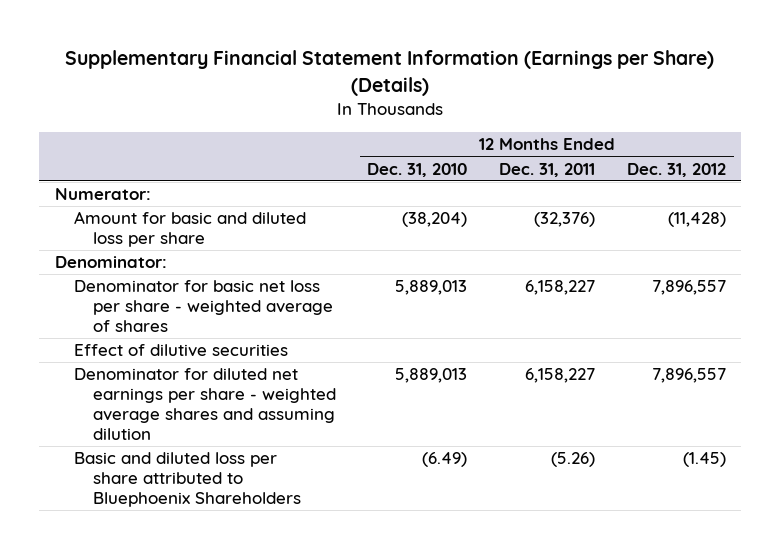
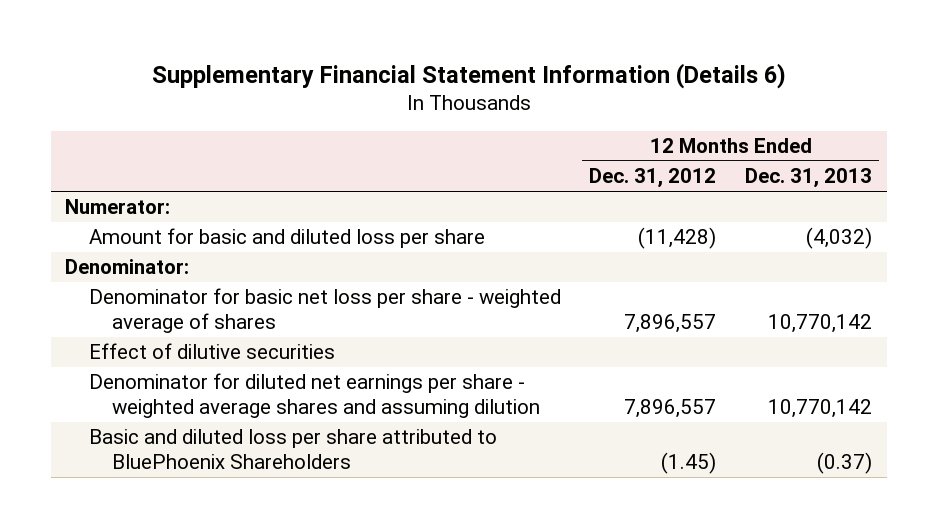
[65,50,715,97] Supplementary Financial Statement Information (Earnings per Share) (Details) -> [151,62,786,89] Supplementary Financial Statement Information (Details 6)
[367,162,468,177] Dec. 31, 2010 -> none
[499,162,596,177] Dec. 31, 2011 -> none
none -> [745,168,873,189] Dec. 31, 2013
[73,452,301,508] Basic and diluted loss per share attributed to Bluephoenix Shareholders -> [88,429,497,470] Basic and diluted loss per share attributed to BluePhoenix Shareholders

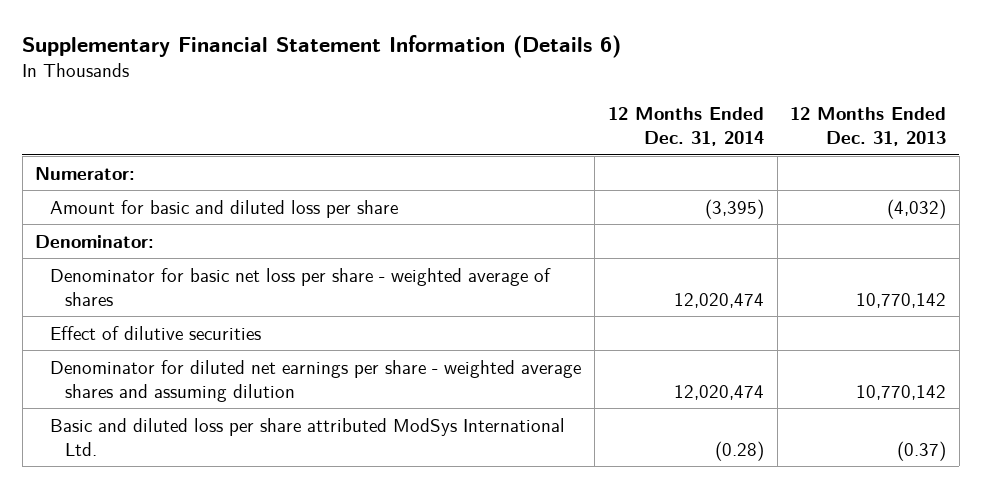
[589,168,717,189] Dec. 31, 2012 -> none
none -> [607,107,764,147] 12 Months Ended Dec. 31, 2014
[88,429,497,470] Basic and diluted loss per share attributed to BluePhoenix Shareholders -> [50,417,566,456] Basic and diluted loss per share attributed ModSys International Ltd.

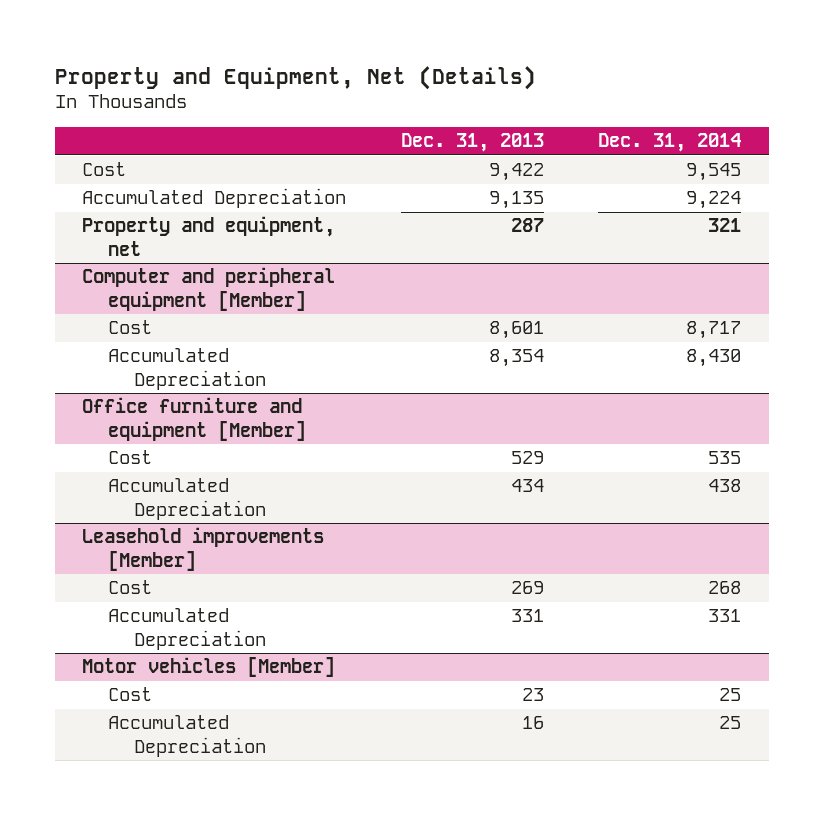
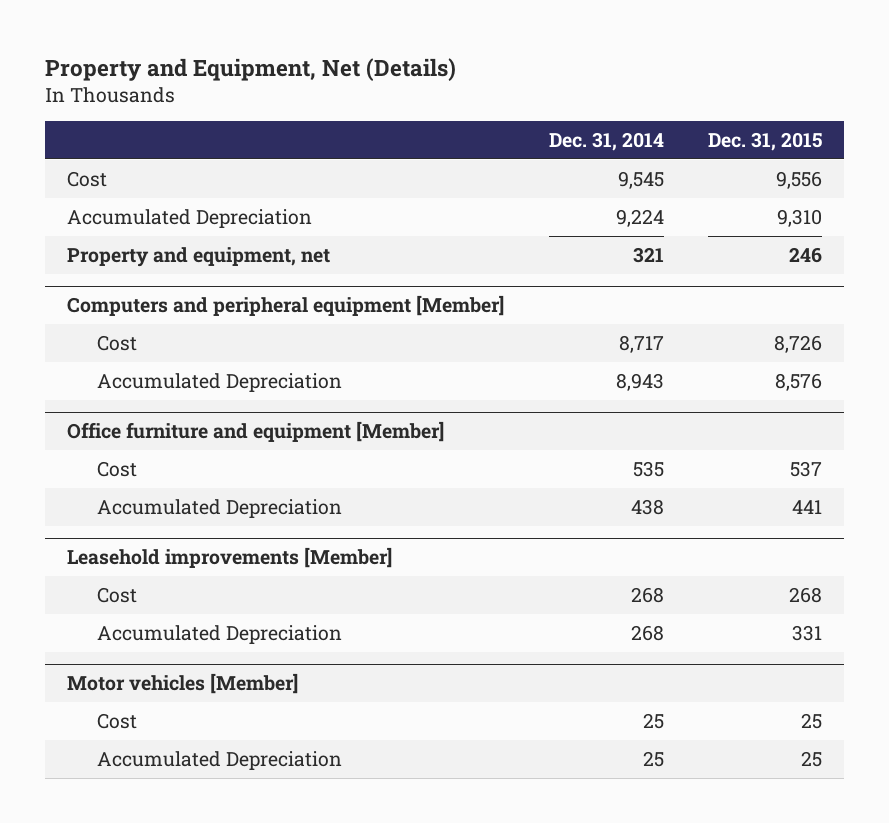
[400,133,544,153] Dec. 31, 2013 -> none
none -> [707,131,822,151] Dec. 31, 2015
[82,267,336,311] Computer and peripheral equipment [Member] -> [67,294,505,316] Computers and peripheral equipment [Member]
[686,349,742,368] 8,430 -> [615,372,664,391] 8,943
[708,609,742,623] 331 -> [630,624,664,641] 268

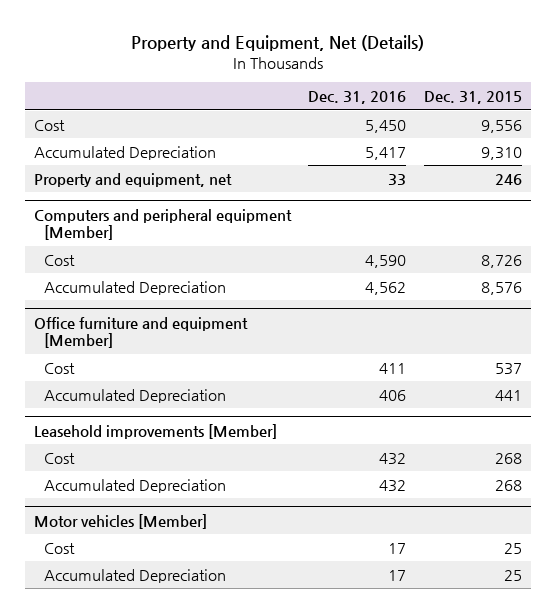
[548,131,664,151] Dec. 31, 2014 -> none
none -> [308,91,407,105] Dec. 31, 2016
[791,624,822,641] 331 -> [495,479,523,491] 268

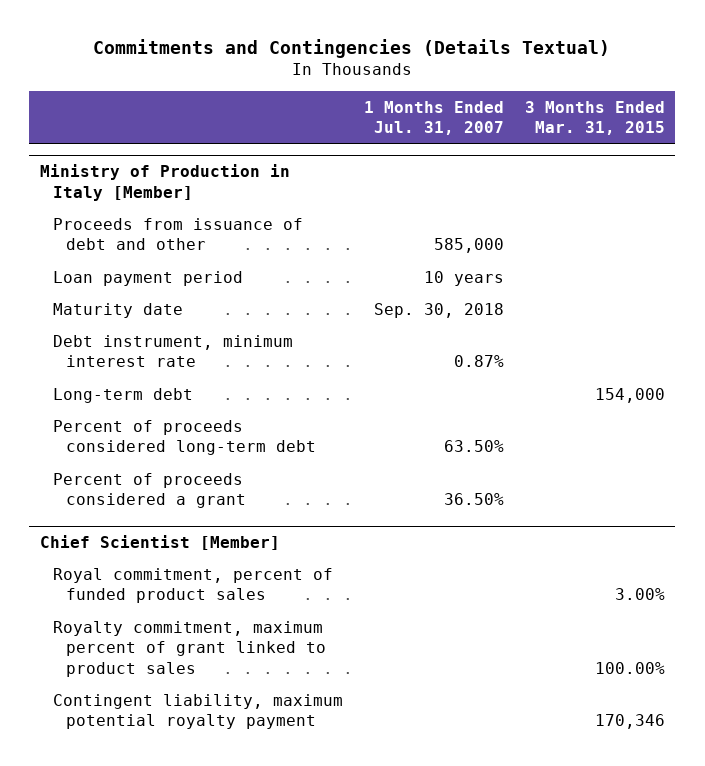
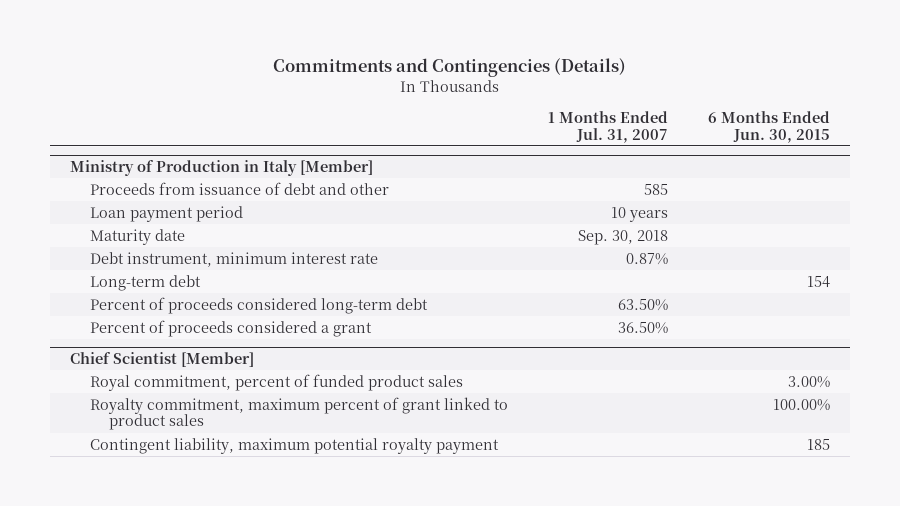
[93,38,611,58] Commitments and Contingencies (Details Textual) -> [272,58,626,78] Commitments and Contingencies (Details)
[524,100,665,136] 3 Months Ended Mar. 31, 2015 -> none
none -> [707,110,830,143] 6 Months Ended Jun. 30, 2015
[433,238,504,254] 585,000 -> [643,183,668,195] 585

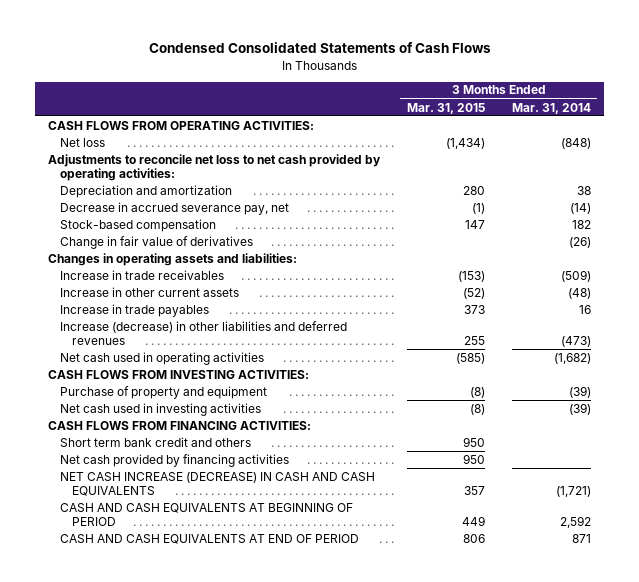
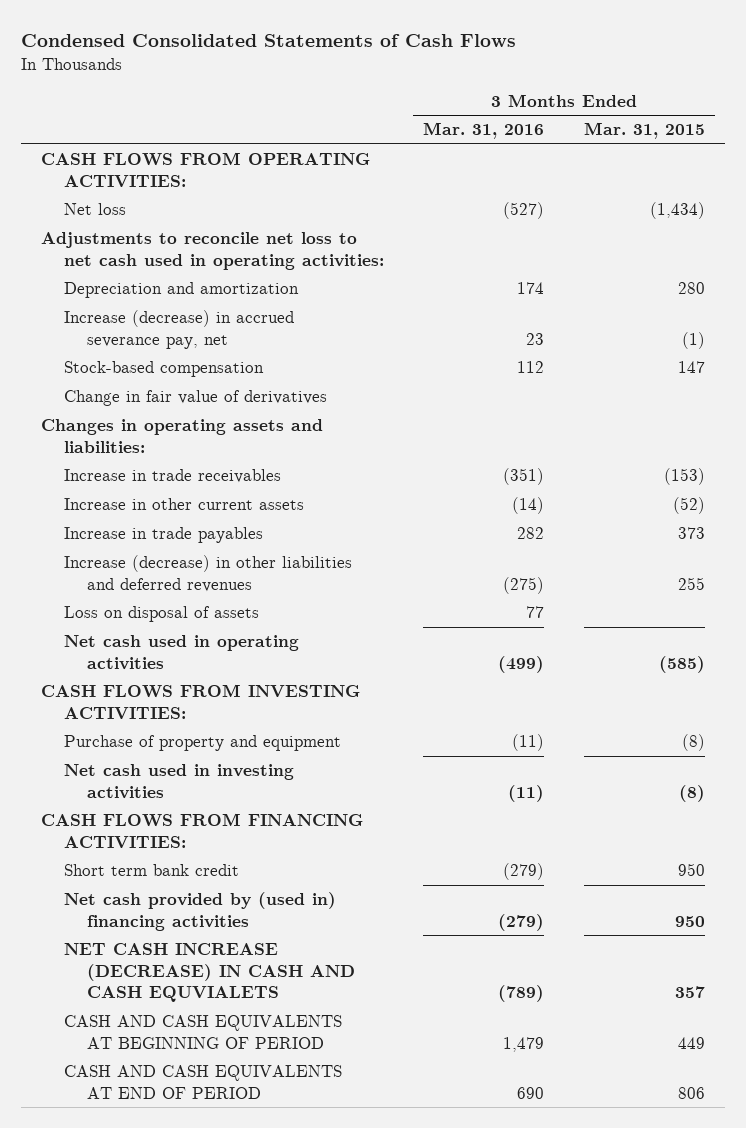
[511,102,591,114] Mar. 31, 2014 -> none
none -> [423,122,545,140] Mar. 31, 2016
[48,153,382,182] Adjustments to reconcile net loss to net cash provided by operating activities: -> [40,232,384,270] Adjustments to reconcile net loss to net cash used in operating activities:
[60,201,290,215] Decrease in accrued severance pay, net -> [63,310,294,349] Increase (decrease) in accrued severance pay, net
none -> [63,606,259,623] Loss on disposal of assets
[60,436,252,447] Short term bank credit and others -> [63,864,239,877] Short term bank credit
[60,453,290,467] Net cash provided by financing activities -> [63,892,336,931] Net cash provided by (used in) financing activities
[60,471,376,497] NET CASH INCREASE (DECREASE) IN CASH AND CASH EQUIVALENTS -> [63,943,355,1003] NET CASH INCREASE (DECREASE) IN CASH AND CASH EQUVIALETS

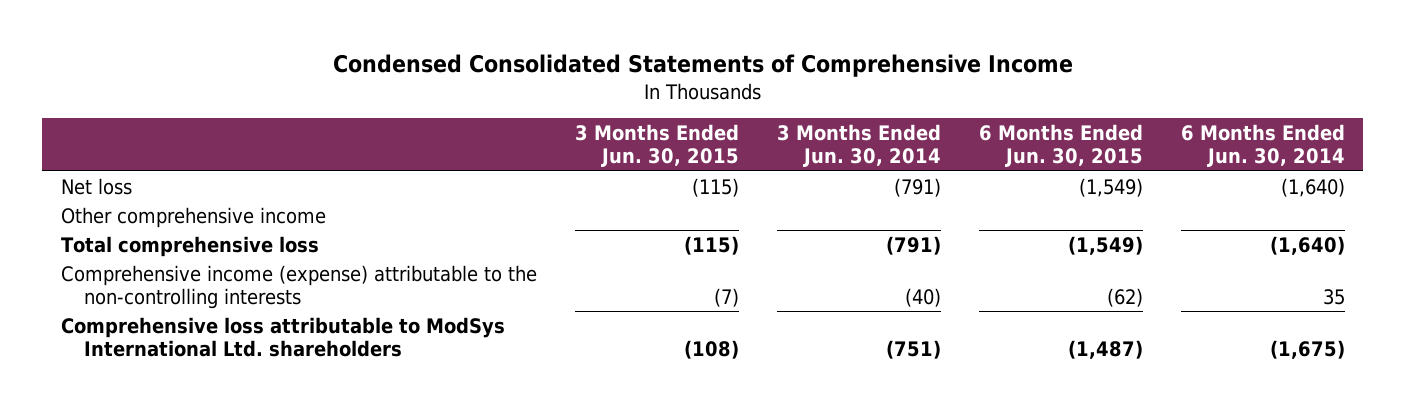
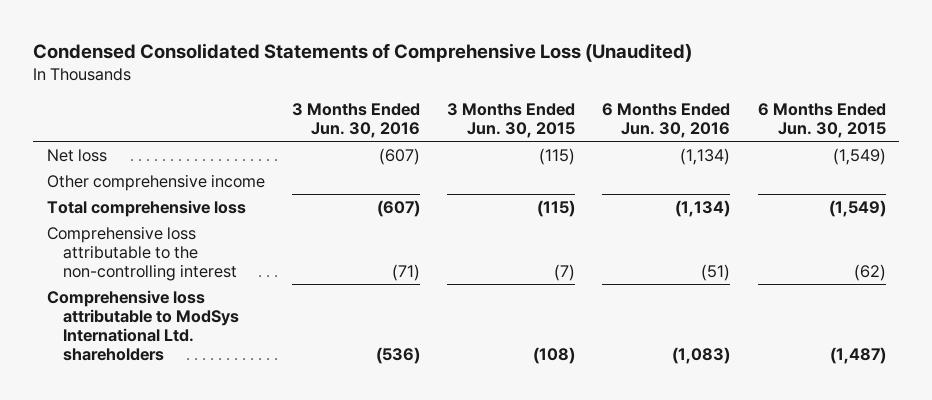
[332,54,1073,78] Condensed Consolidated Statements of Comprehensive Income -> [32,43,692,63] Condensed Consolidated Statements of Comprehensive Loss (Unaudited)
[776,123,941,168] 3 Months Ended Jun. 30, 2014 -> none
[1180,123,1345,168] 6 Months Ended Jun. 30, 2014 -> none
none -> [291,103,420,139] 3 Months Ended Jun. 30, 2016
none -> [602,103,731,139] 6 Months Ended Jun. 30, 2016
[61,264,538,309] Comprehensive income (expense) attributable to the non-controlling interests -> [46,225,238,281] Comprehensive loss attributable to the non-controlling interest

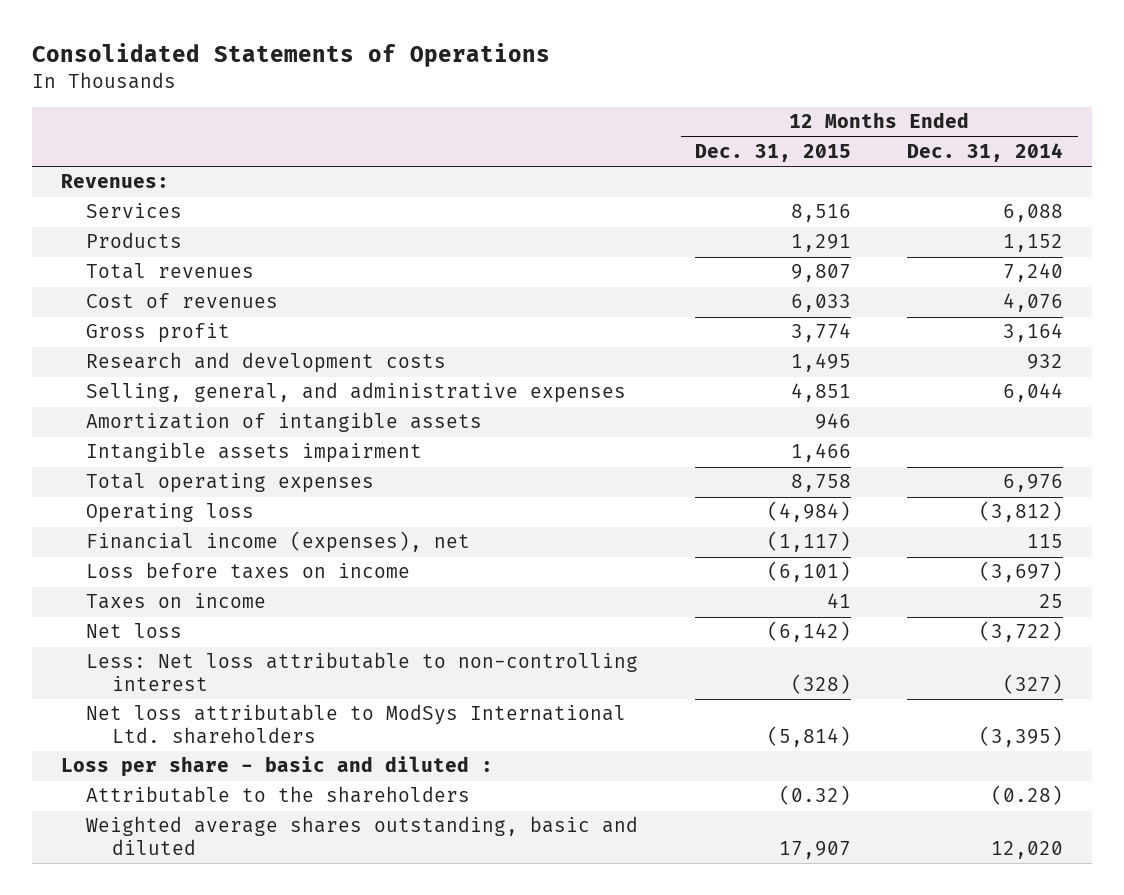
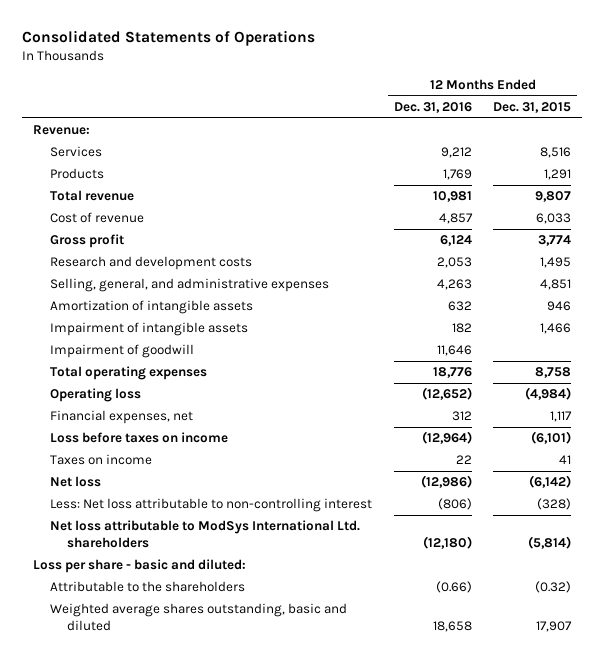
[907,143,1064,163] Dec. 31, 2014 -> none
none -> [393,101,472,113] Dec. 31, 2016
[60,174,169,189] Revenues: -> [32,125,90,136] Revenue:
[86,263,255,280] Total revenues -> [49,190,134,202] Total revenue
[86,293,279,309] Cost of revenues -> [49,212,144,224] Cost of revenue
[86,442,423,464] Intangible assets impairment -> [49,322,248,337] Impairment of intangible assets
none -> [49,344,194,359] Impairment of goodwill
[86,531,471,554] Financial income (expenses), net -> [49,410,193,425] Financial expenses, net
[766,531,851,553] (1,117) -> [550,411,573,423] 1,117
[60,756,493,778] Loss per share - basic and diluted : -> [32,559,246,574] Loss per share - basic and diluted:

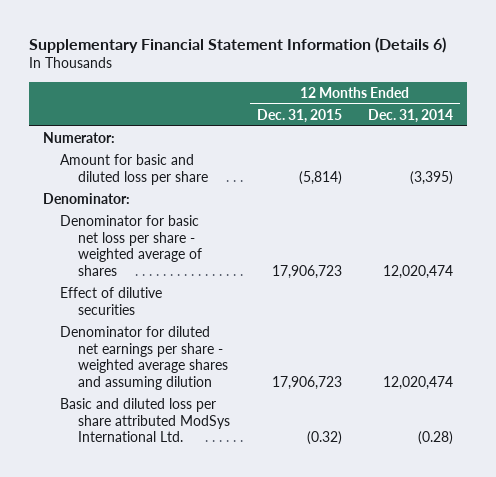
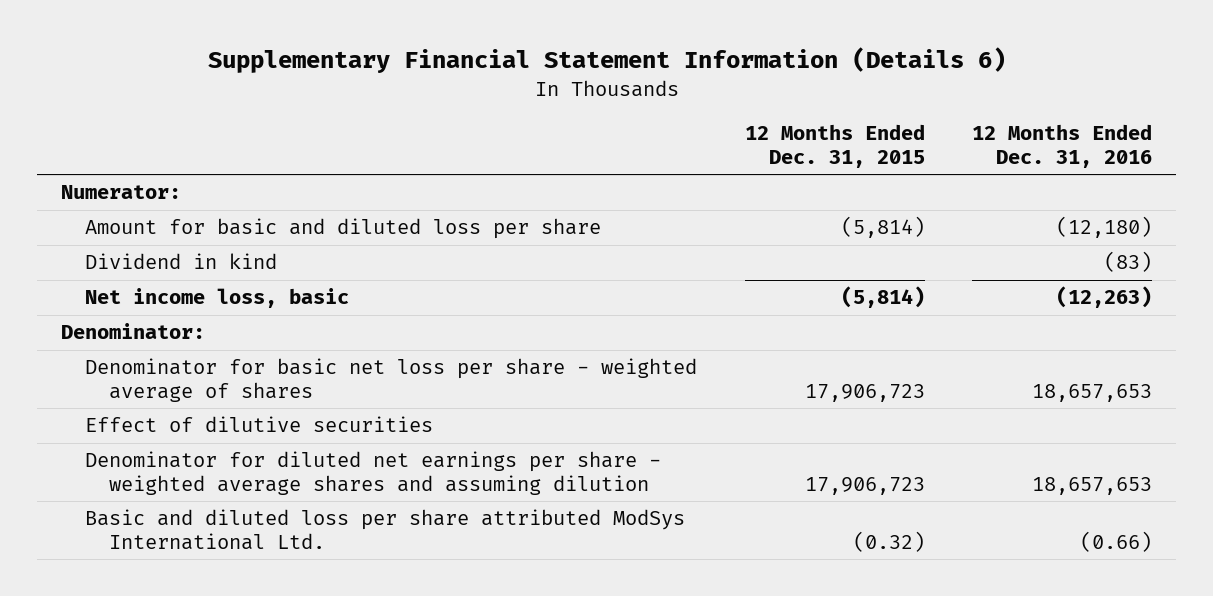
[368,108,454,123] Dec. 31, 2014 -> none
none -> [972,124,1153,169] 12 Months Ended Dec. 31, 2016
none -> [85,253,278,270] Dividend in kind
none -> [85,288,350,309] Net income loss, basic

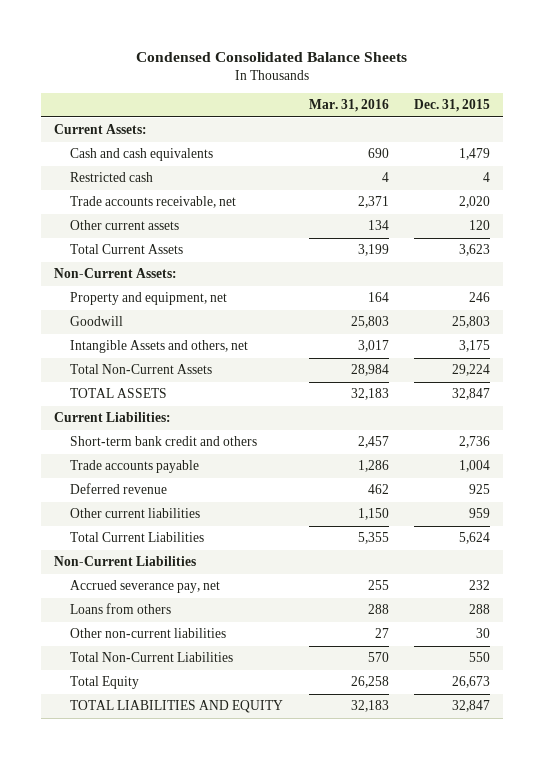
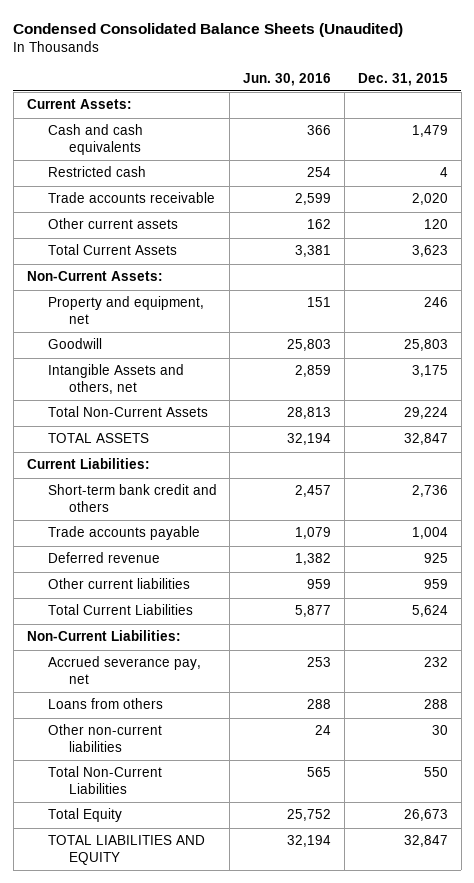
[136,51,408,62] Condensed Consolidated Balance Sheets -> [13,23,404,38] Condensed Consolidated Balance Sheets (Unaudited)
[308,99,389,113] Mar. 31, 2016 -> none
none -> [243,72,332,86] Jun. 30, 2016
[69,196,236,209] Trade accounts receivable, net -> [47,192,215,204] Trade accounts receivable
[53,556,196,567] Non-Current Liabilities -> [26,630,181,642] Non-Current Liabilities:

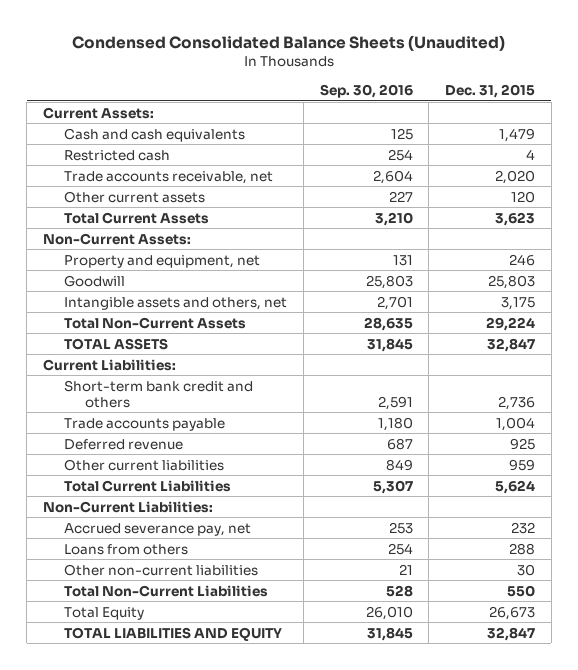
[243,72,332,86] Jun. 30, 2016 -> none
none -> [319,83,413,98] Sep. 30, 2016
[47,192,215,204] Trade accounts receivable -> [64,170,274,184] Trade accounts receivable, net
[47,364,184,394] Intangible Assets and others, net -> [64,296,288,310] Intangible assets and others, net

